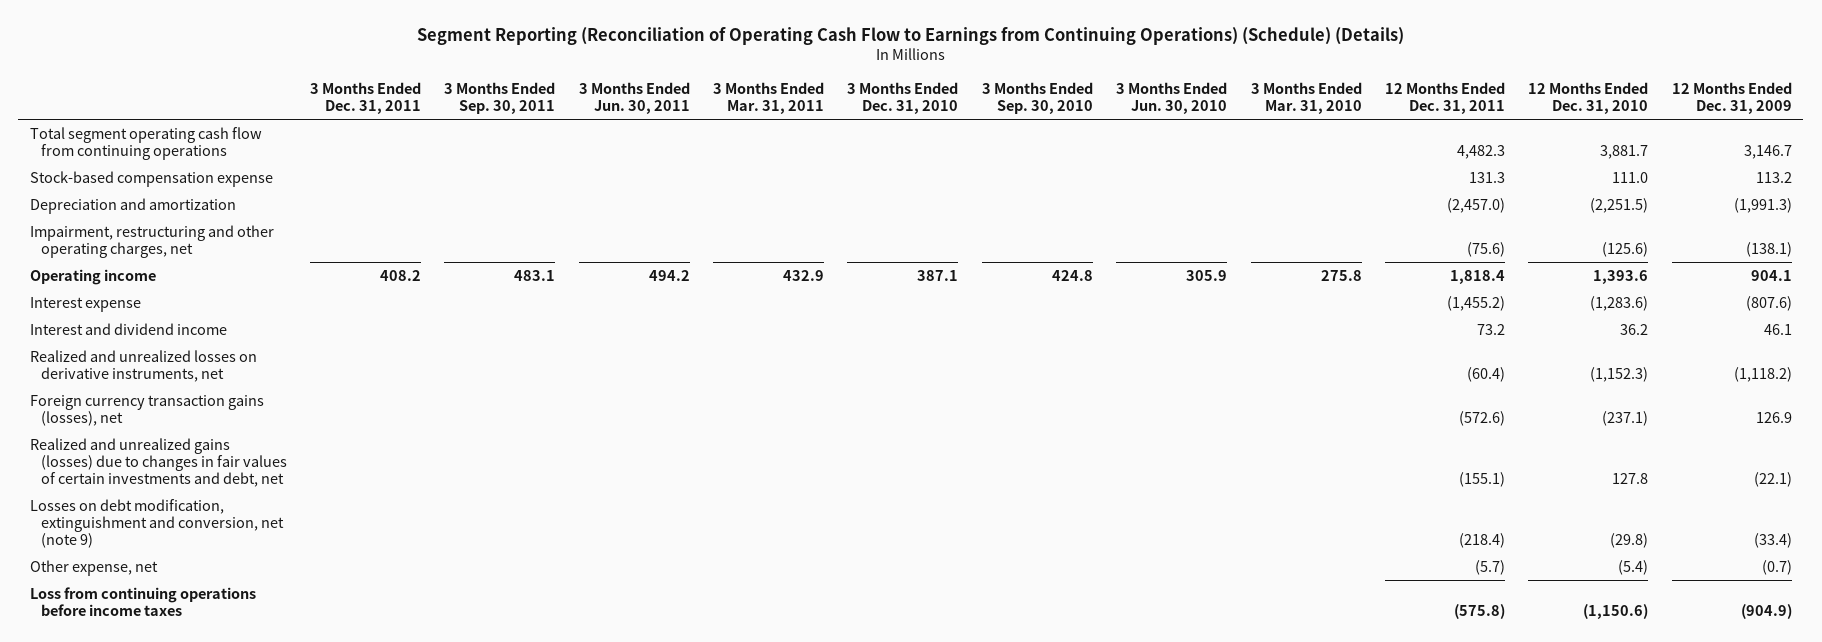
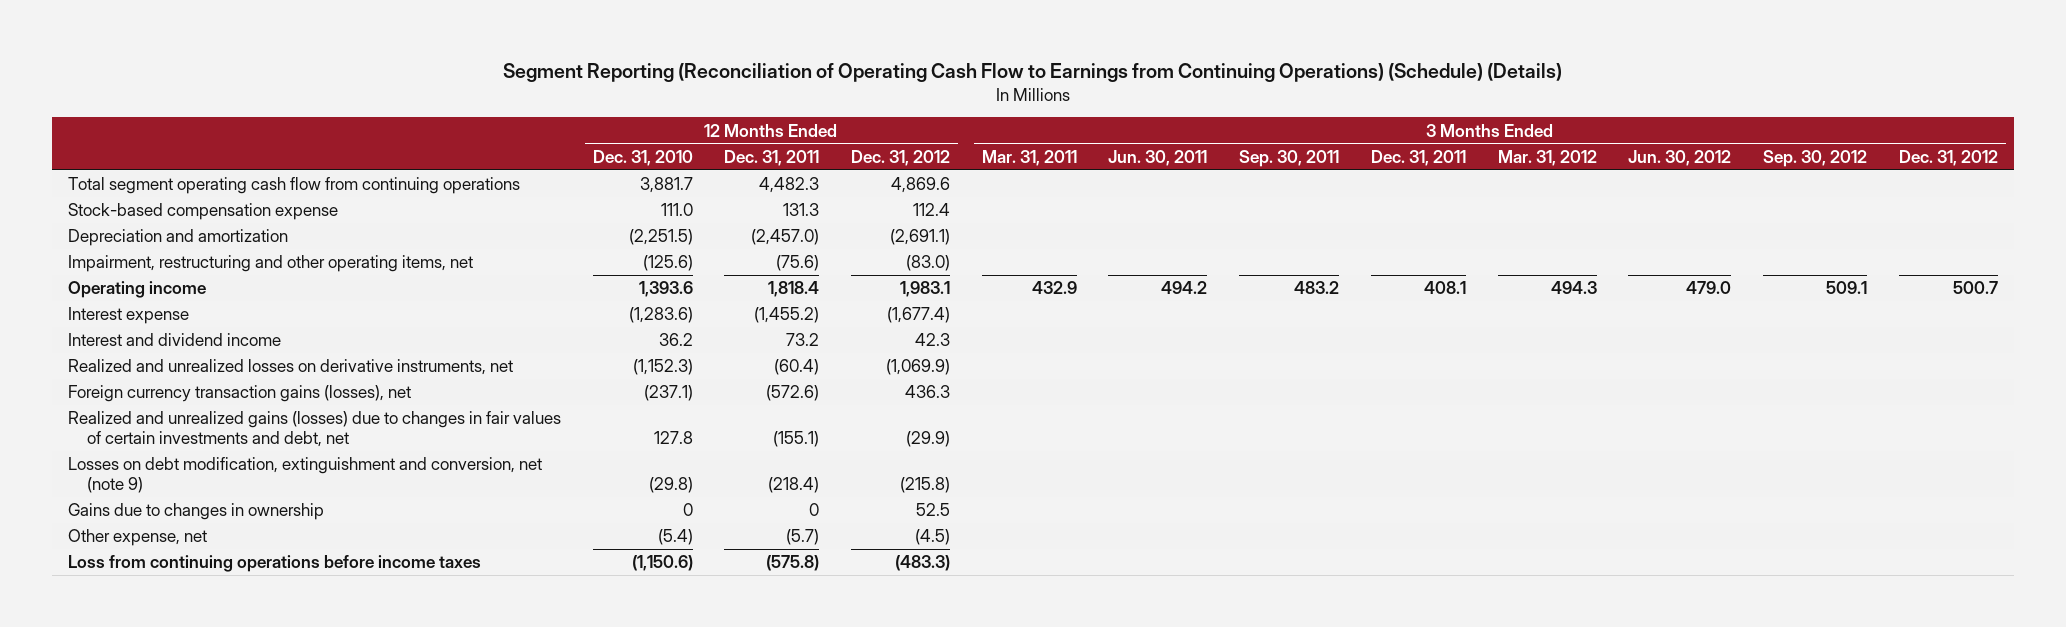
[847,81,959,114] 3 Months Ended Dec. 31, 2010 -> none
[981,81,1093,114] 3 Months Ended Sep. 30, 2010 -> none
[1116,81,1228,114] 3 Months Ended Jun. 30, 2010 -> none
[1250,81,1362,114] 3 Months Ended Mar. 31, 2010 -> none
[1671,81,1792,114] 12 Months Ended Dec. 31, 2009 -> none
none -> [850,149,950,166] Dec. 31, 2012
none -> [1497,149,1597,166] Mar. 31, 2012
none -> [1628,149,1732,166] Jun. 30, 2012
none -> [1762,149,1867,167] Sep. 30, 2012
none -> [1898,149,1998,166] Dec. 31, 2012
[30,224,275,258] Impairment, restructuring and other operating charges, net -> [67,255,473,273] Impairment, restructuring and other operating items, net
[380,269,422,281] 408.2 -> [1423,281,1466,295] 408.1
[514,269,556,281] 483.1 -> [1294,281,1340,295] 483.2
none -> [67,503,324,521] Gains due to changes in ownership

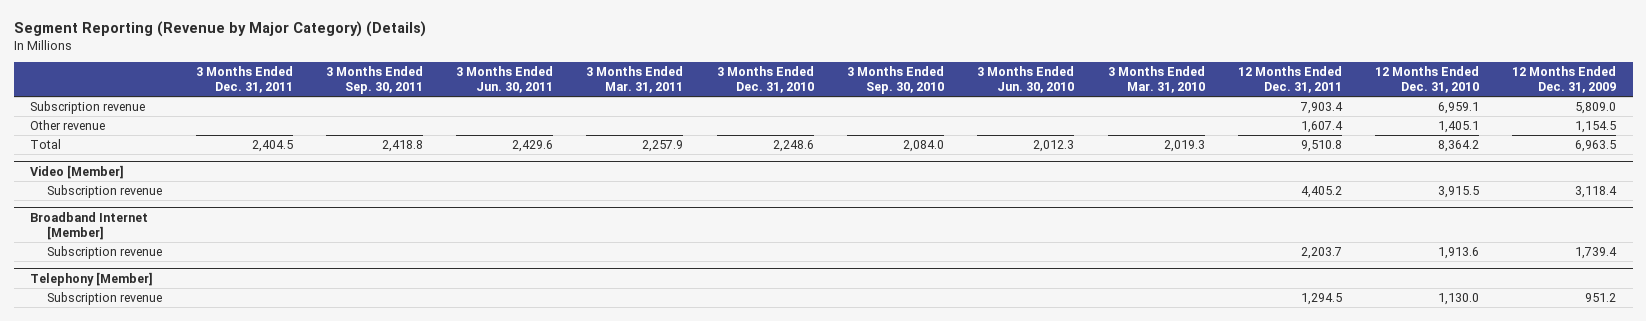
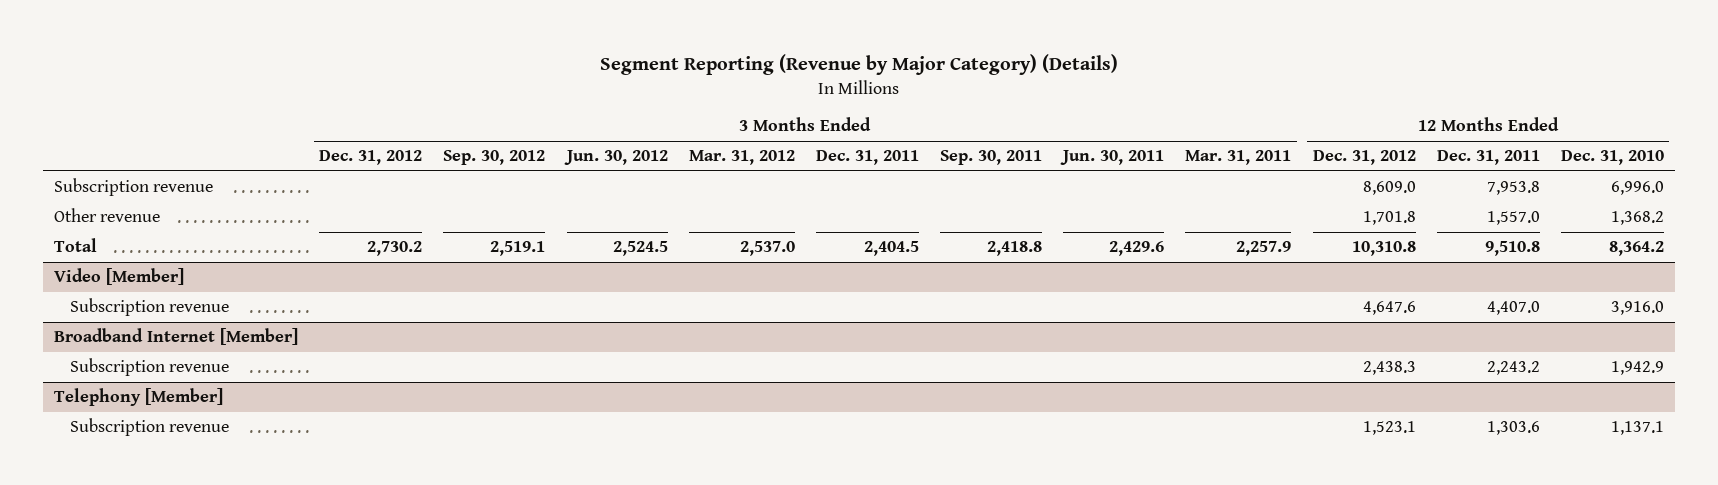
[716,66,814,94] 3 Months Ended Dec. 31, 2010 -> none
[846,66,944,95] 3 Months Ended Sep. 30, 2010 -> none
[977,66,1075,94] 3 Months Ended Jun. 30, 2010 -> none
[1107,66,1205,94] 3 Months Ended Mar. 31, 2010 -> none
[1512,66,1617,94] 12 Months Ended Dec. 31, 2009 -> none
none -> [319,150,423,166] Dec. 31, 2012
none -> [443,150,546,166] Sep. 30, 2012
none -> [563,150,668,166] Jun. 30, 2012
none -> [688,150,795,166] Mar. 31, 2012
none -> [1312,150,1416,166] Dec. 31, 2012
[1299,101,1343,114] 7,903.4 -> [1486,181,1540,196] 7,953.8
[1438,101,1480,114] 6,959.1 -> [1610,181,1664,196] 6,996.0
[1300,120,1343,133] 1,607.4 -> [1486,211,1540,226] 1,557.0
[1438,120,1480,133] 1,405.1 -> [1610,211,1664,226] 1,368.2
[1300,185,1342,198] 4,405.2 -> [1486,301,1540,316] 4,407.0
[1438,185,1480,198] 3,915.5 -> [1610,301,1664,316] 3,916.0
[1300,246,1342,259] 2,203.7 -> [1486,361,1540,376] 2,243.2
[1438,246,1480,259] 1,913.6 -> [1610,361,1664,376] 1,942.9
[1300,292,1342,305] 1,294.5 -> [1486,421,1540,436] 1,303.6
[1438,292,1480,305] 1,130.0 -> [1610,421,1664,436] 1,137.1

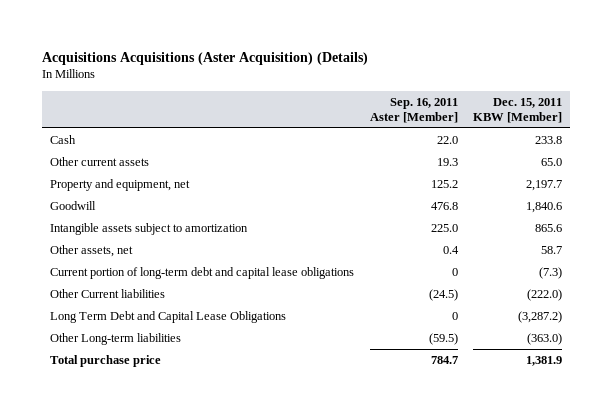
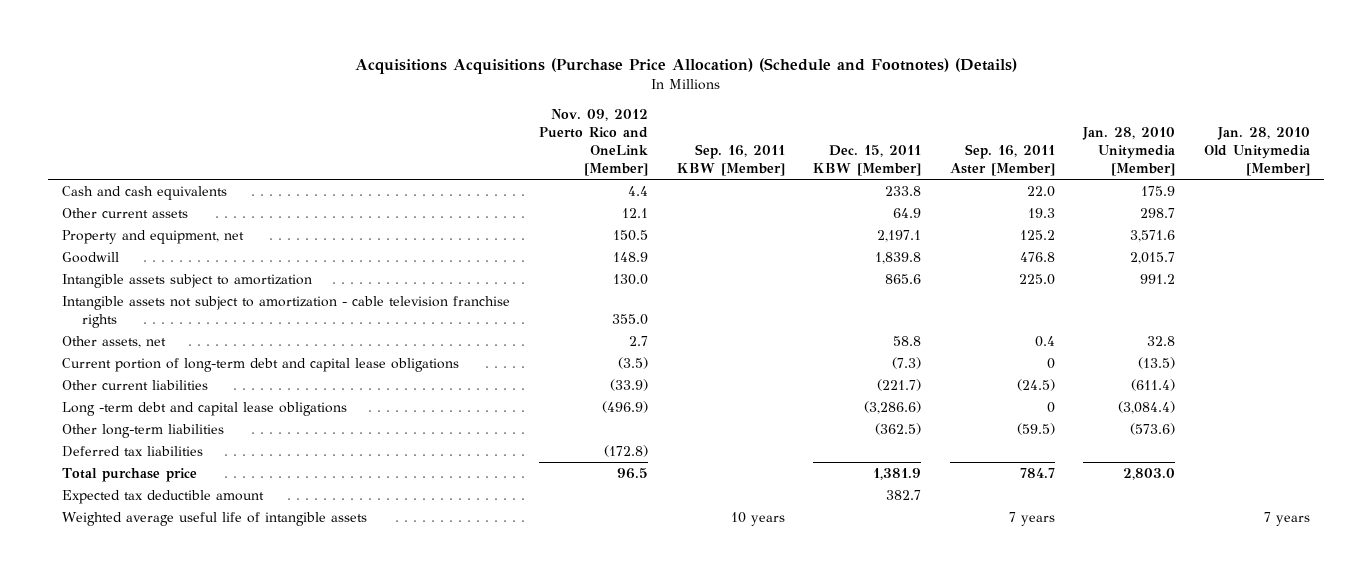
[42,51,369,65] Acquisitions Acquisitions (Aster Acquisition) (Details) -> [355,57,1018,74] Acquisitions Acquisitions (Purchase Price Allocation) (Schedule and Footnotes) (Details)
none -> [538,108,648,177] Nov. 09, 2012 Puerto Rico and OneLink [Member]
none -> [676,144,785,177] Sep. 16, 2011 KBW [Member]
none -> [1082,127,1176,177] Jan. 28, 2010 Unitymedia [Member]
none -> [1203,127,1310,177] Jan. 28, 2010 Old Unitymedia [Member]
[50,135,77,145] Cash -> [62,185,228,200] Cash and cash equivalents
[541,158,563,167] 65.0 -> [893,207,922,218] 64.9
[526,180,563,192] 2,197.7 -> [877,229,922,242] 2,197.1
[526,202,563,214] 1,840.6 -> [875,251,922,264] 1,839.8
none -> [62,295,511,328] Intangible assets not subject to amortization - cable television franchise rights
[541,246,563,255] 58.7 -> [893,335,922,346] 58.8
[50,289,166,299] Other Current liabilities -> [62,379,209,390] Other current liabilities
[527,289,563,302] (222.0) -> [877,378,922,391] (221.7)
[50,311,287,324] Long Term Debt and Capital Lease Obligations -> [62,401,348,416] Long -term debt and capital lease obligations
[518,311,563,324] (3,287.2) -> [864,400,922,414] (3,286.6)
[50,333,182,346] Other Long-term liabilities -> [62,423,225,438] Other long-term liabilities
[527,333,563,346] (363.0) -> [875,422,922,435] (362.5)
none -> [62,445,204,457] Deferred tax liabilities
none -> [62,489,265,504] Expected tax deductible amount
none -> [62,511,368,526] Weighted average useful life of intangible assets

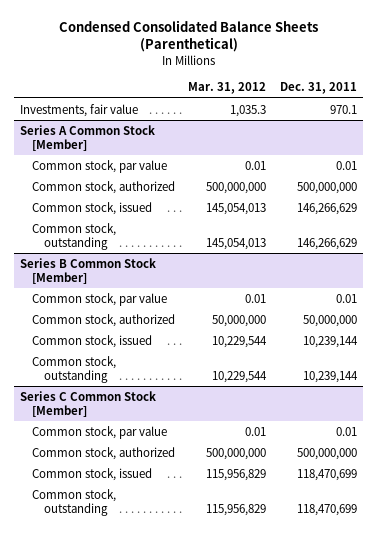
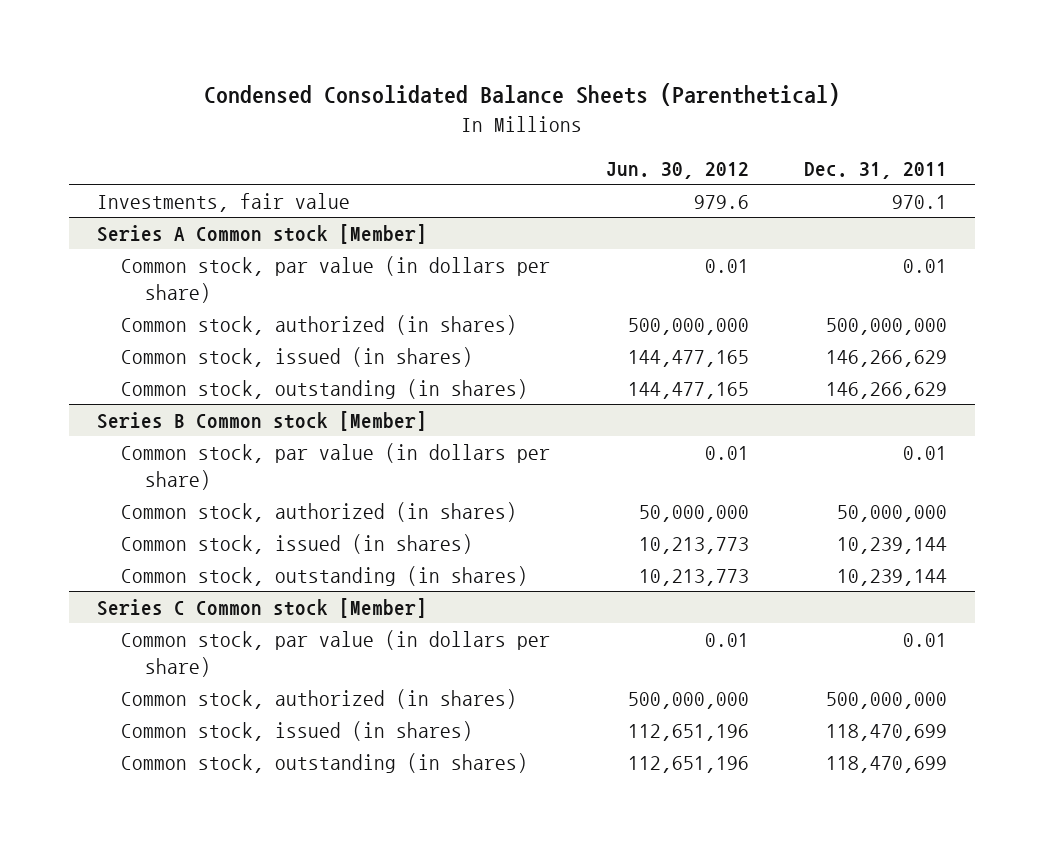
[188,82,267,95] Mar. 31, 2012 -> none
none -> [605,161,749,179] Jun. 30, 2012
[20,124,156,151] Series A Common Stock [Member] -> [97,223,428,244] Series A Common stock [Member]
[32,159,168,173] Common stock, par value -> [121,255,551,303] Common stock, par value (in dollars per share)
[32,180,176,194] Common stock, authorized -> [121,314,518,335] Common stock, authorized (in shares)
[32,201,153,215] Common stock, issued -> [121,346,474,367] Common stock, issued (in shares)
[32,222,117,250] Common stock, outstanding -> [121,378,529,399] Common stock, outstanding (in shares)
[20,257,157,284] Series B Common Stock [Member] -> [97,410,428,431] Series B Common stock [Member]
[32,292,168,306] Common stock, par value -> [121,442,551,490] Common stock, par value (in dollars per share)
[32,313,176,327] Common stock, authorized -> [121,501,518,522] Common stock, authorized (in shares)
[32,334,153,348] Common stock, issued -> [121,533,474,554] Common stock, issued (in shares)
[32,355,117,383] Common stock, outstanding -> [121,565,529,586] Common stock, outstanding (in shares)
[20,390,157,417] Series C Common Stock [Member] -> [97,597,428,618] Series C Common stock [Member]
[32,425,168,439] Common stock, par value -> [121,629,551,677] Common stock, par value (in dollars per share)
[32,446,176,460] Common stock, authorized -> [121,688,518,709] Common stock, authorized (in shares)
[32,467,153,481] Common stock, issued -> [121,720,474,741] Common stock, issued (in shares)
[32,488,117,516] Common stock, outstanding -> [121,752,529,773] Common stock, outstanding (in shares)

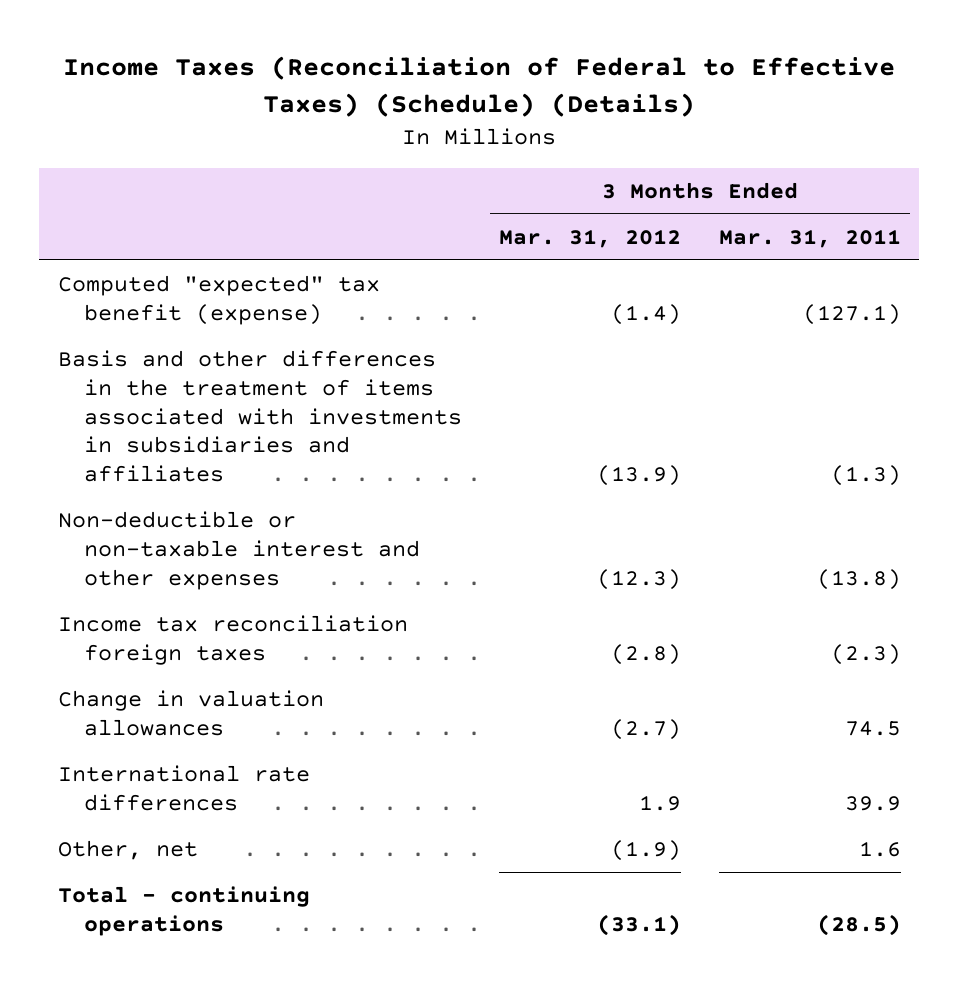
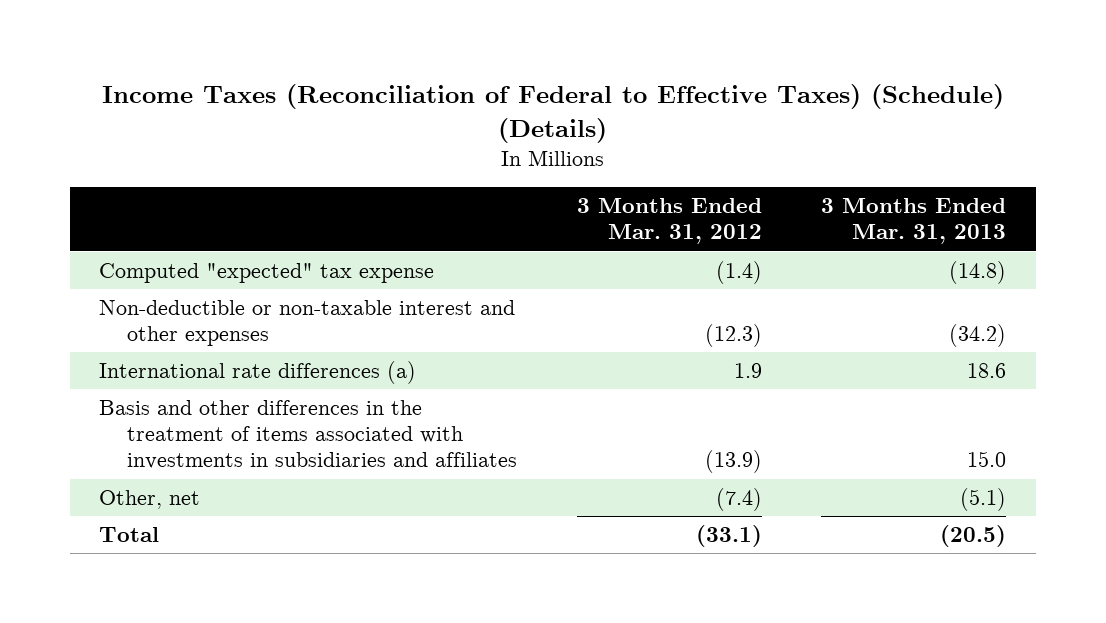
[718,228,901,248] Mar. 31, 2011 -> none
none -> [821,198,1007,245] 3 Months Ended Mar. 31, 2013
[57,274,380,325] Computed "expected" tax benefit (expense) -> [99,263,435,284] Computed "expected" tax expense
[57,614,408,665] Income tax reconciliation foreign taxes -> none
[57,689,324,736] Change in valuation allowances -> none
[57,764,310,811] International rate differences -> [99,361,417,385] International rate differences (a)
[57,349,463,483] Basis and other differences in the treatment of items associated with investments in subsidiaries and affiliates -> [99,400,517,470] Basis and other differences in the treatment of items associated with investments in subsidiaries and affiliates
[611,839,682,861] (1.9) -> [715,488,762,512] (7.4)
[57,885,310,936] Total - continuing operations -> [99,527,160,543] Total

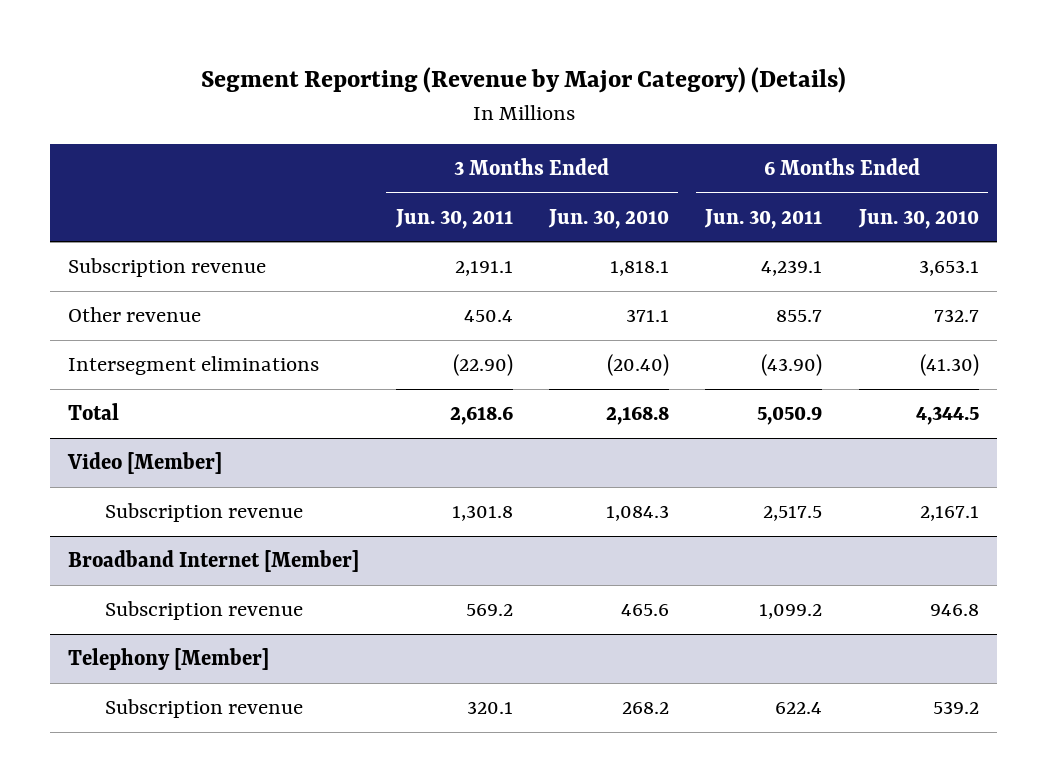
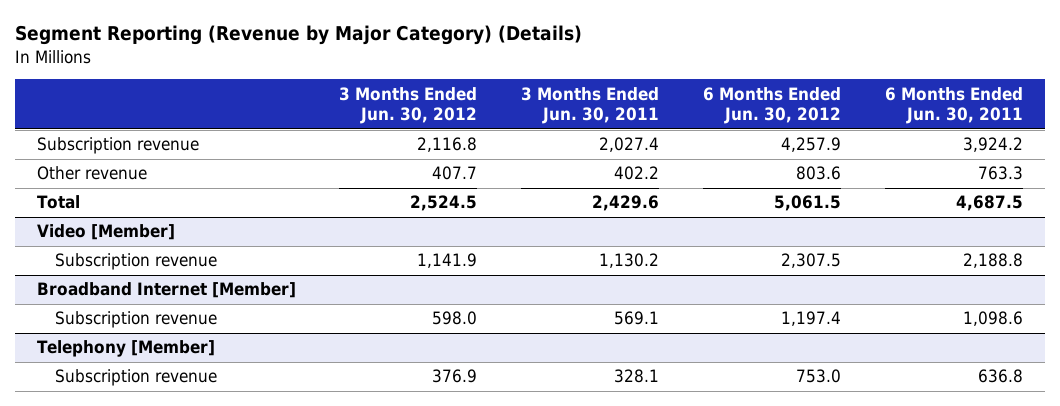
[548,208,670,229] Jun. 30, 2010 -> none
[857,208,979,229] Jun. 30, 2010 -> none
none -> [339,86,478,125] 3 Months Ended Jun. 30, 2012
none -> [703,86,842,125] 6 Months Ended Jun. 30, 2012
[68,356,320,376] Intersegment eliminations -> none
[454,261,513,277] 2,191.1 -> [599,137,660,153] 2,027.4
[761,260,823,277] 4,239.1 -> [963,137,1024,153] 3,924.2
[463,310,513,323] 450.4 -> [614,166,660,181] 402.2
[776,310,823,323] 855.7 -> [978,166,1024,181] 763.3
[449,406,513,426] 2,618.6 -> [592,195,660,212] 2,429.6
[757,406,823,426] 5,050.9 -> [956,195,1024,212] 4,687.5
[451,505,513,522] 1,301.8 -> [599,253,660,269] 1,130.2
[763,506,823,522] 2,517.5 -> [963,253,1024,269] 2,188.8
[465,604,513,617] 569.2 -> [614,311,660,326] 569.1
[759,604,823,620] 1,099.2 -> [963,311,1024,327] 1,098.6
[466,701,513,715] 320.1 -> [614,369,660,384] 328.1
[775,702,823,715] 622.4 -> [978,369,1024,384] 636.8

